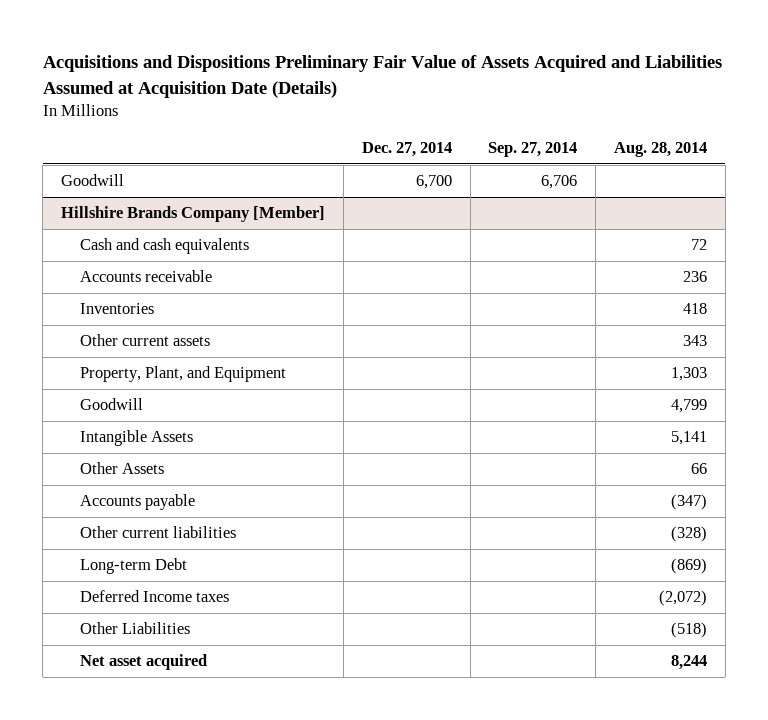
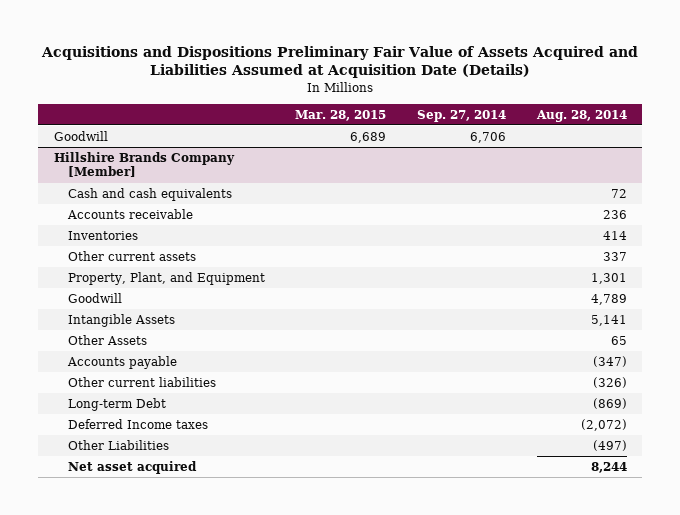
[361,142,452,158] Dec. 27, 2014 -> none
none -> [295,109,387,121] Mar. 28, 2015
[682,303,707,315] 418 -> [602,230,627,240] 414
[682,335,707,347] 343 -> [602,251,627,261] 337
[670,367,707,382] 1,303 -> [590,272,627,284] 1,301
[670,399,707,414] 4,799 -> [590,293,627,305] 4,789
[690,463,707,475] 66 -> [610,335,627,345] 65
[670,526,707,543] (328) -> [592,376,627,388] (326)
[670,622,707,639] (518) -> [592,439,627,451] (497)

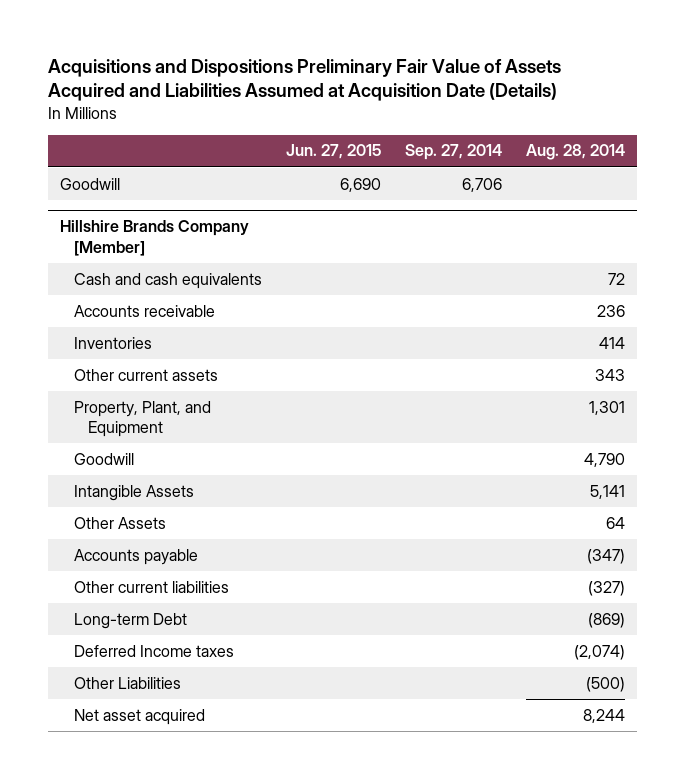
[295,109,387,121] Mar. 28, 2015 -> none
none -> [285,144,381,160] Jun. 27, 2015
[602,251,627,261] 337 -> [594,368,625,381] 343
[590,293,627,305] 4,789 -> [583,452,625,467] 4,790
[610,335,627,345] 65 -> [605,516,625,529] 64
[592,376,627,388] (326) -> [587,580,625,596] (327)
[580,418,627,431] (2,072) -> [573,644,625,660] (2,074)
[592,439,627,451] (497) -> [585,676,625,692] (500)

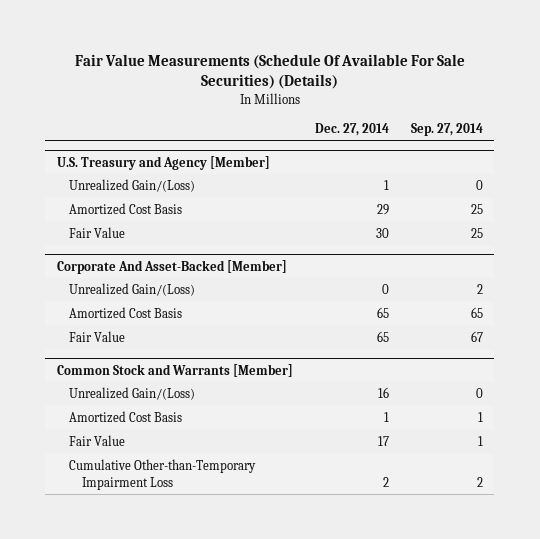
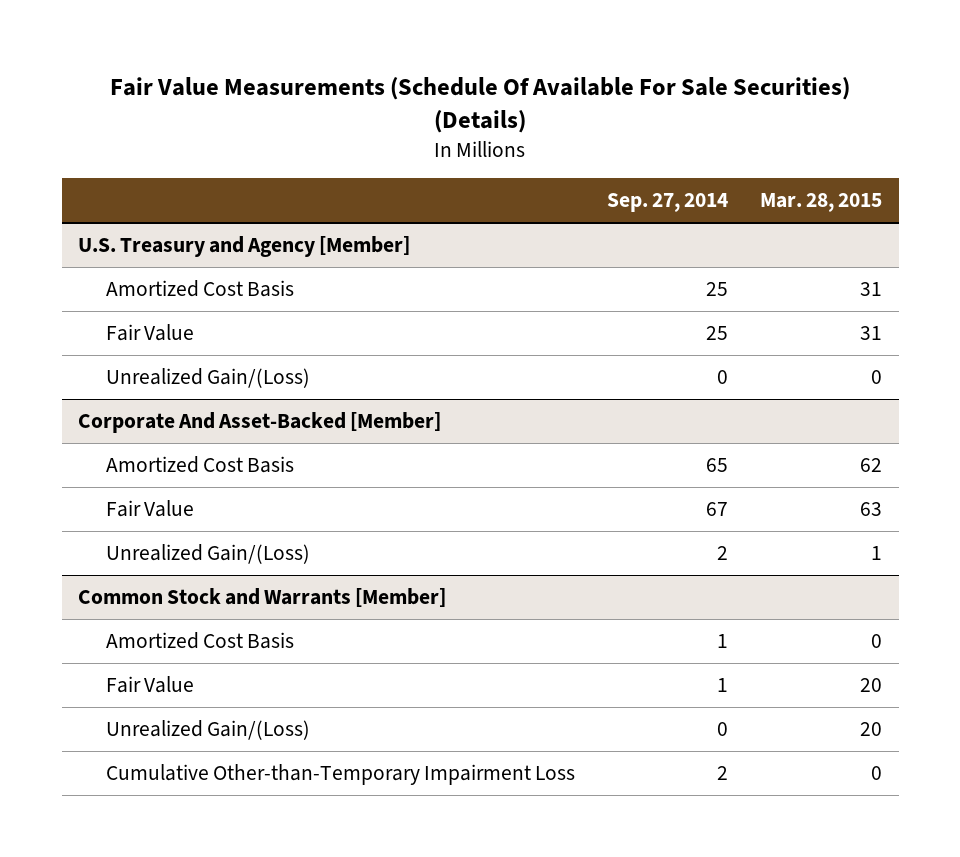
[314,123,389,137] Dec. 27, 2014 -> none
none -> [760,193,883,213] Mar. 28, 2015
[69,179,196,193] Unrealized Gain/(Loss) -> [105,367,310,388] Unrealized Gain/(Loss)
[69,283,196,297] Unrealized Gain/(Loss) -> [105,543,310,564] Unrealized Gain/(Loss)
[69,387,196,401] Unrealized Gain/(Loss) -> [105,719,310,740] Unrealized Gain/(Loss)

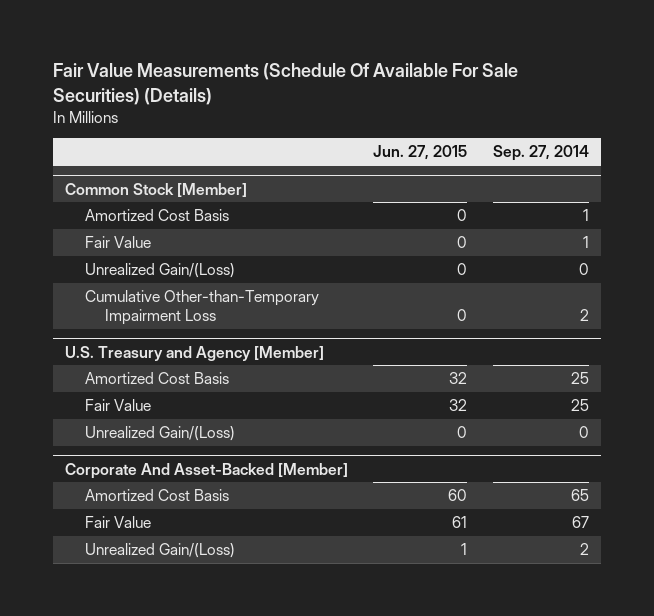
[760,193,883,213] Mar. 28, 2015 -> none
none -> [373,145,468,161] Jun. 27, 2015
none -> [65,182,248,197] Common Stock [Member]
none -> [85,209,230,222] Amortized Cost Basis
none -> [85,236,152,249] Fair Value
none -> [85,263,236,279] Unrealized Gain/(Loss)
none -> [85,290,320,326] Cumulative Other-than-Temporary Impairment Loss
[77,587,446,607] Common Stock and Warrants [Member] -> none
[105,631,294,649] Amortized Cost Basis -> none
[105,675,194,693] Fair Value -> none
[105,719,310,740] Unrealized Gain/(Loss) -> none
[105,763,575,785] Cumulative Other-than-Temporary Impairment Loss -> none

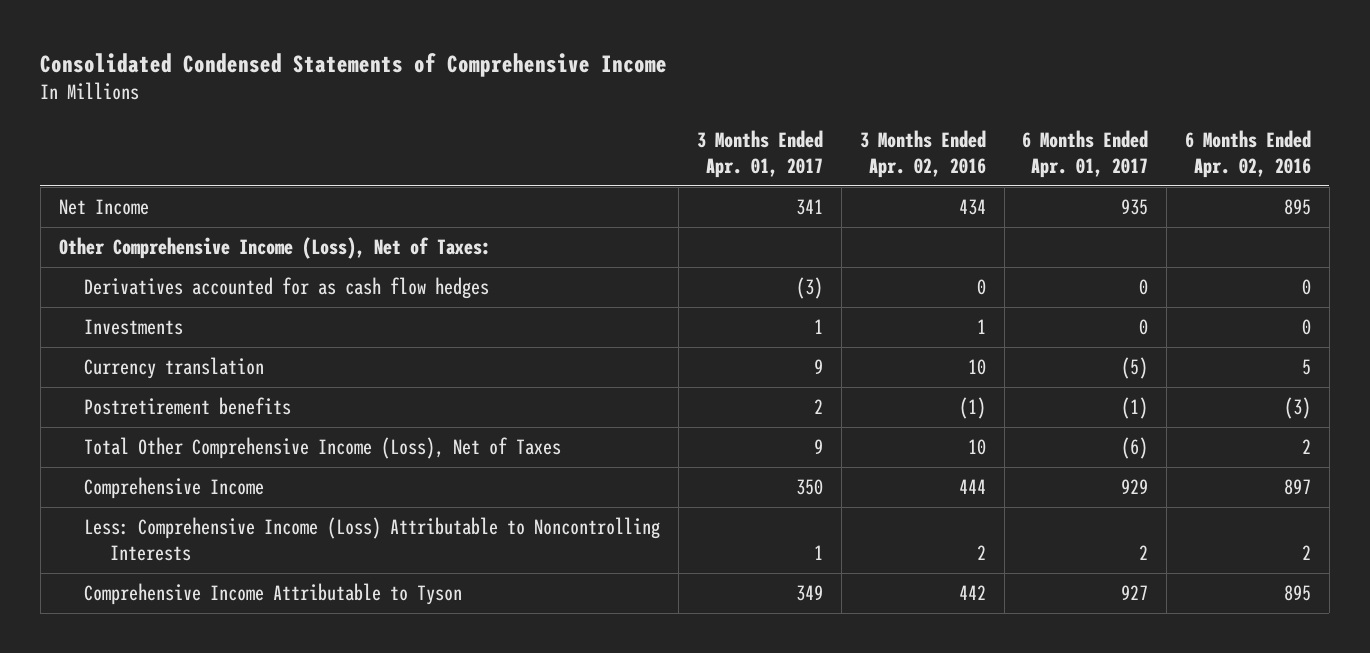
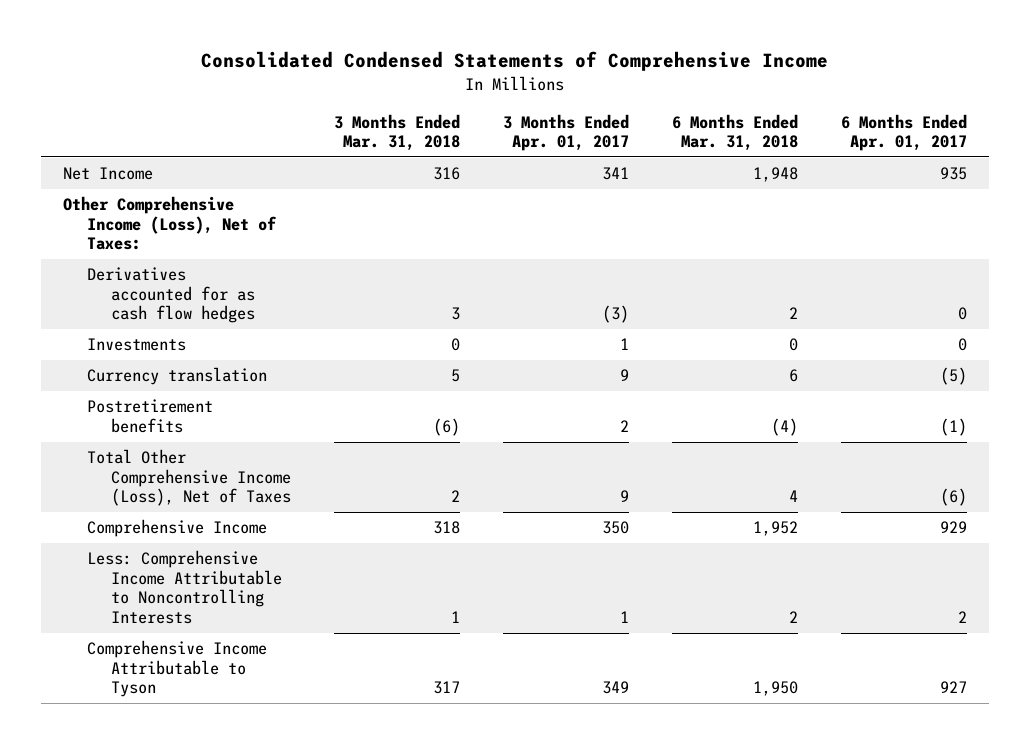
[859,129,986,178] 3 Months Ended Apr. 02, 2016 -> none
[1185,129,1312,178] 6 Months Ended Apr. 02, 2016 -> none
none -> [334,113,461,152] 3 Months Ended Mar. 31, 2018
none -> [672,113,799,152] 6 Months Ended Mar. 31, 2018
[84,517,661,561] Less: Comprehensive Income (Loss) Attributable to Noncontrolling Interests -> [86,550,282,625] Less: Comprehensive Income Attributable to Noncontrolling Interests

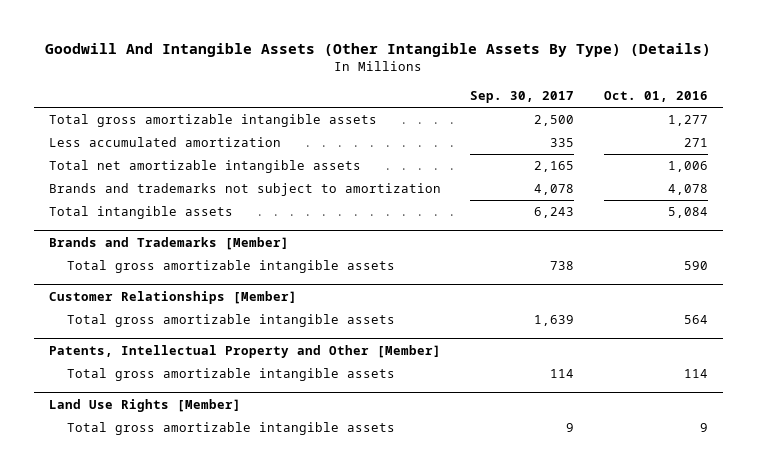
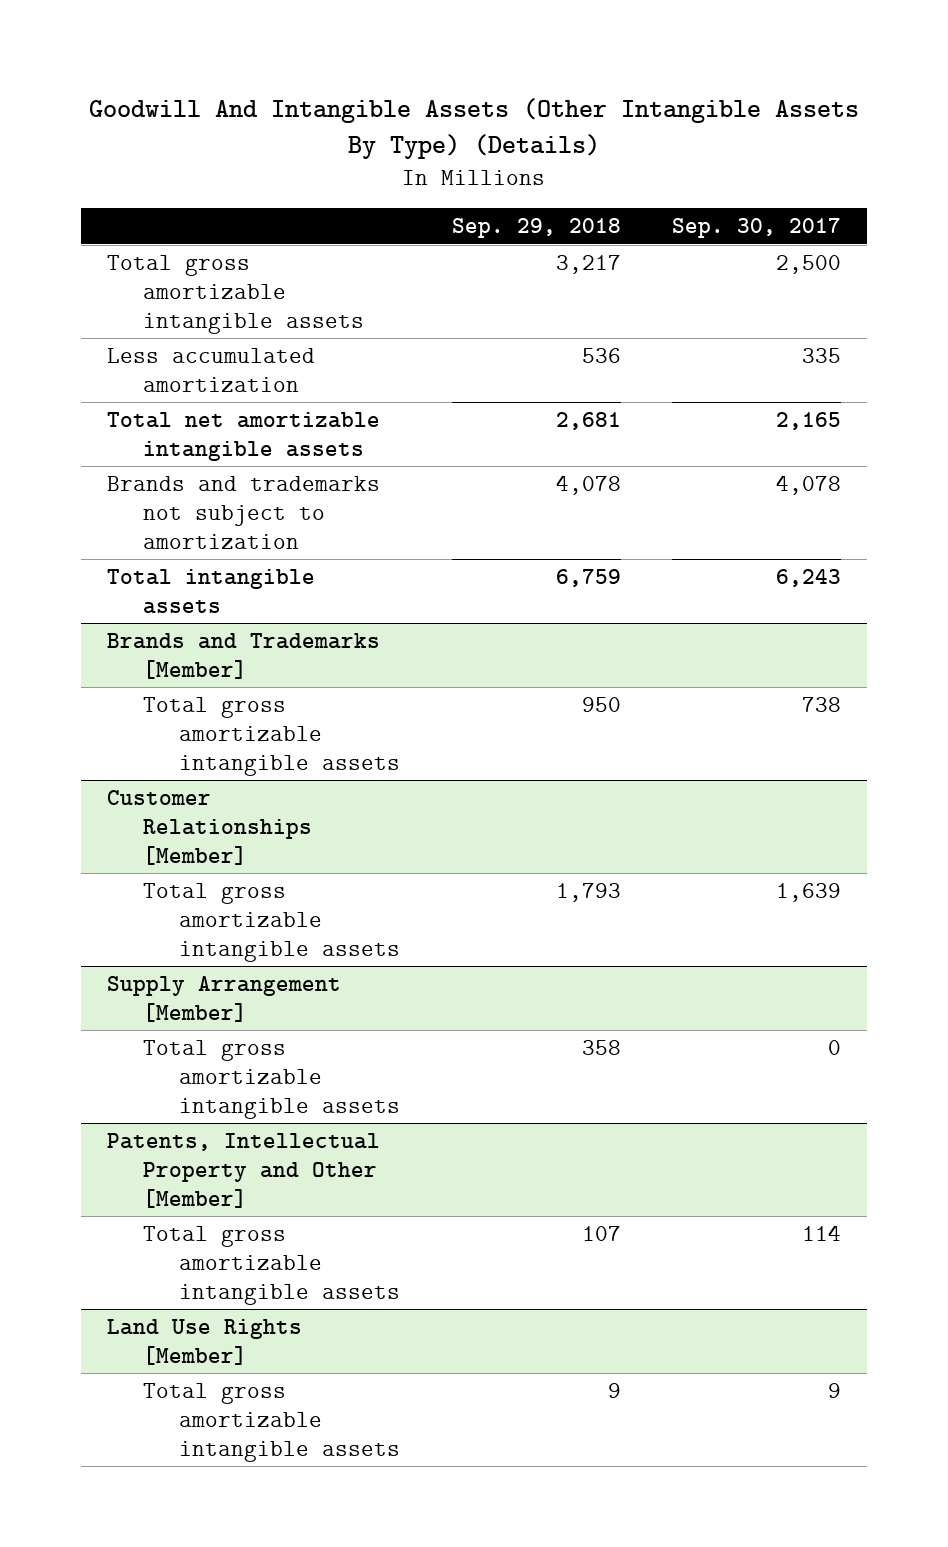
[604,90,709,102] Oct. 01, 2016 -> none
none -> [451,217,621,238] Sep. 29, 2018
none -> [106,975,341,1022] Supply Arrangement [Member]
none -> [142,1039,401,1119] Total gross amortizable intangible assets

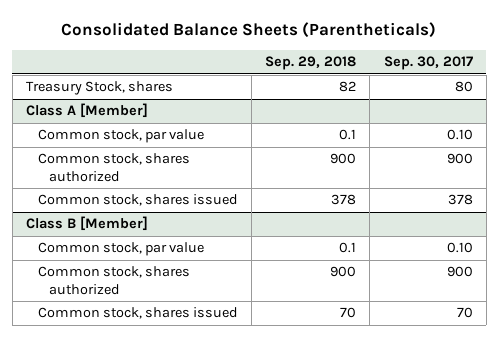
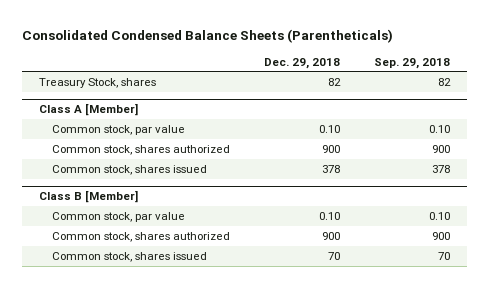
[61,22,437,39] Consolidated Balance Sheets (Parentheticals) -> [21,28,393,43] Consolidated Condensed Balance Sheets (Parentheticals)
[383,56,473,71] Sep. 30, 2017 -> none
none -> [263,57,340,69] Dec. 29, 2018
[339,129,357,141] 0.1 -> [428,125,450,134] 0.10
[339,242,357,254] 0.1 -> [428,212,450,221] 0.10

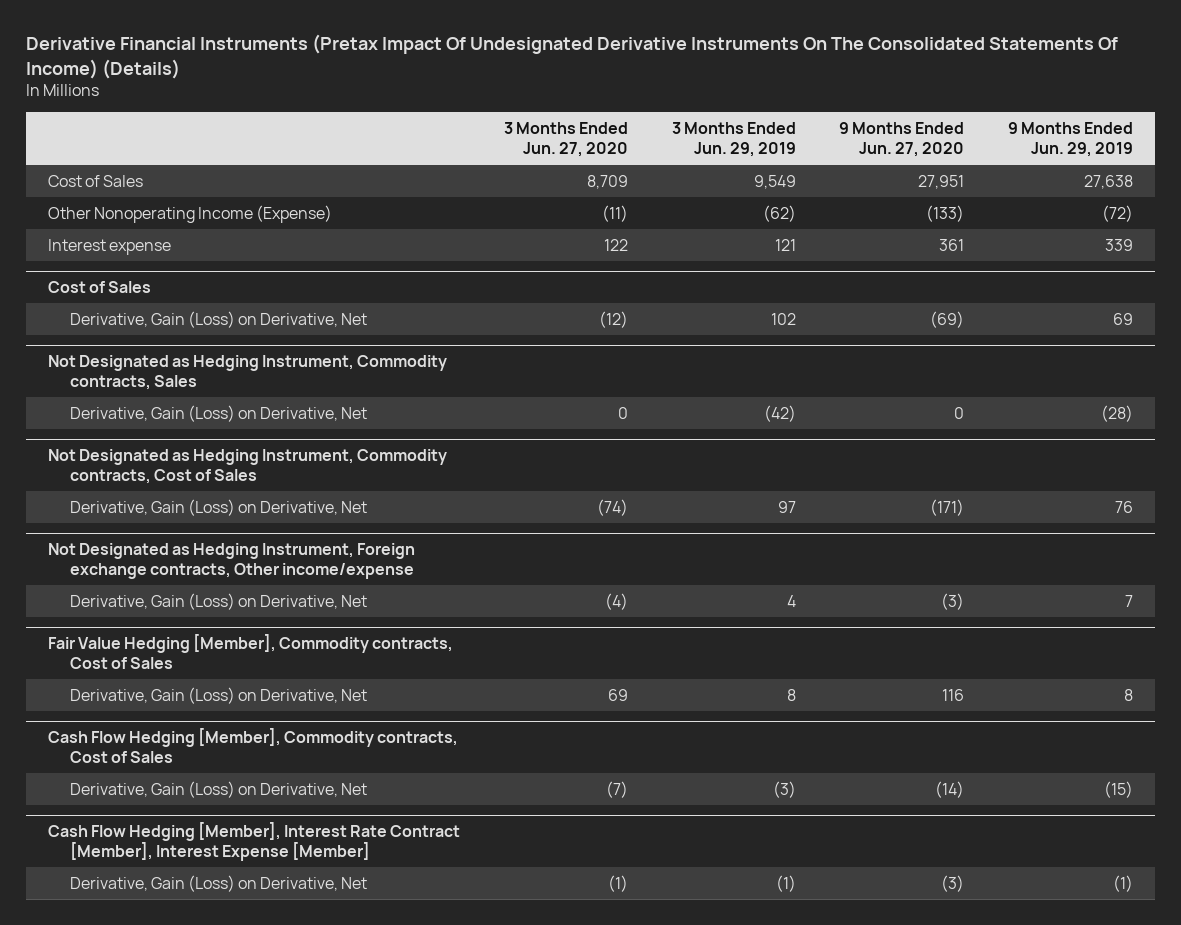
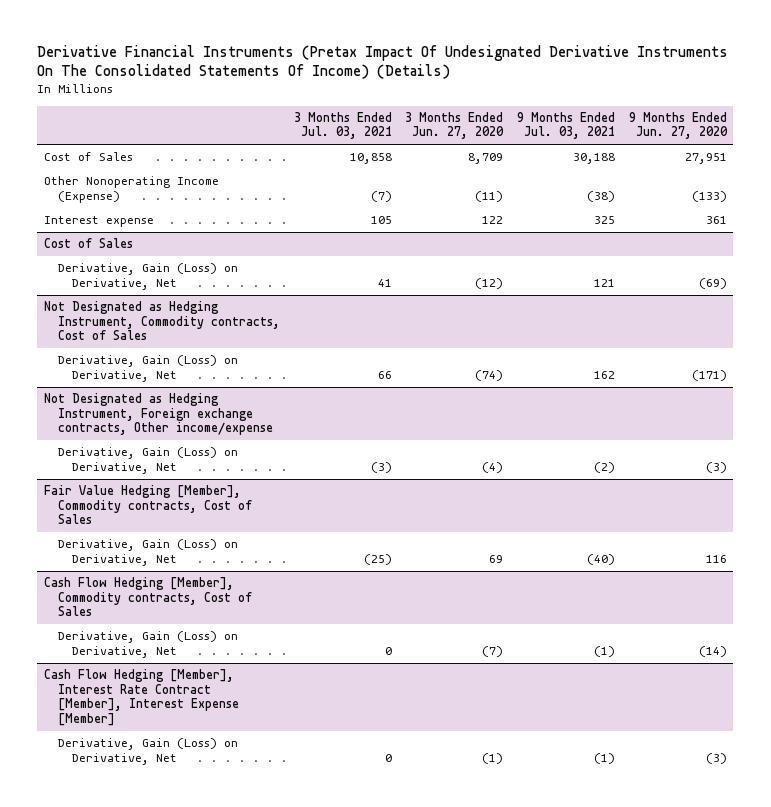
[671,121,796,158] 3 Months Ended Jun. 29, 2019 -> none
[1008,121,1134,158] 9 Months Ended Jun. 29, 2019 -> none
none -> [293,111,392,140] 3 Months Ended Jul. 03, 2021
none -> [516,111,615,140] 9 Months Ended Jul. 03, 2021
[47,354,447,391] Not Designated as Hedging Instrument, Commodity contracts, Sales -> none
[69,404,367,422] Derivative, Gain (Loss) on Derivative, Net -> none

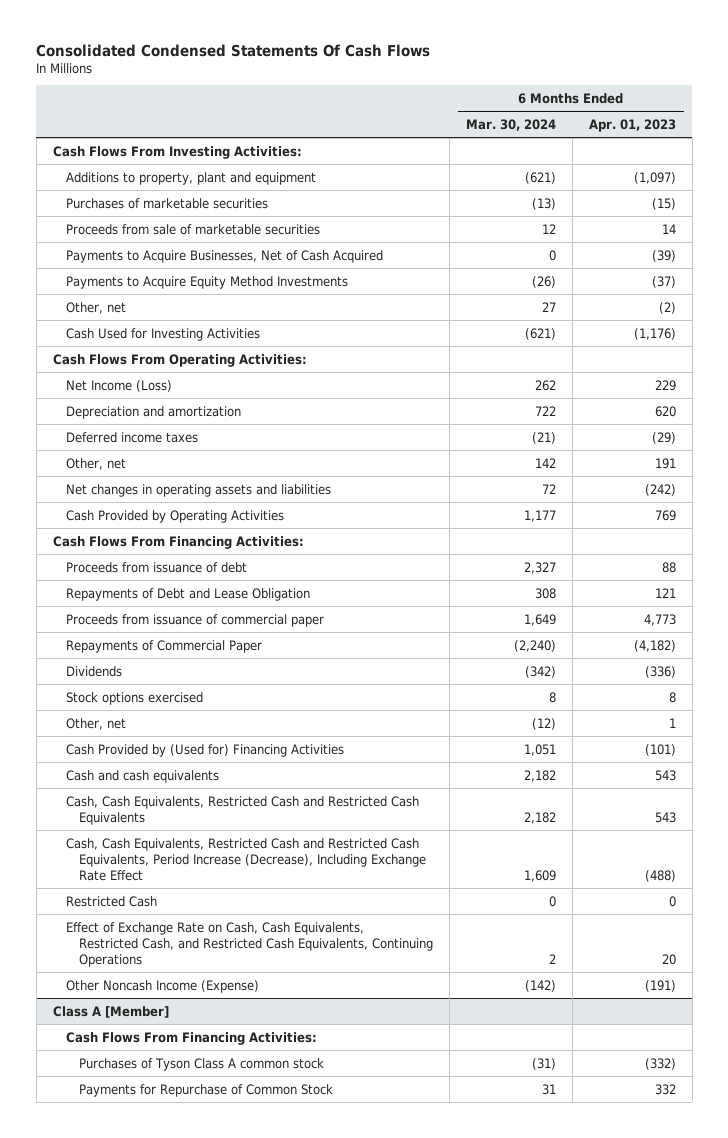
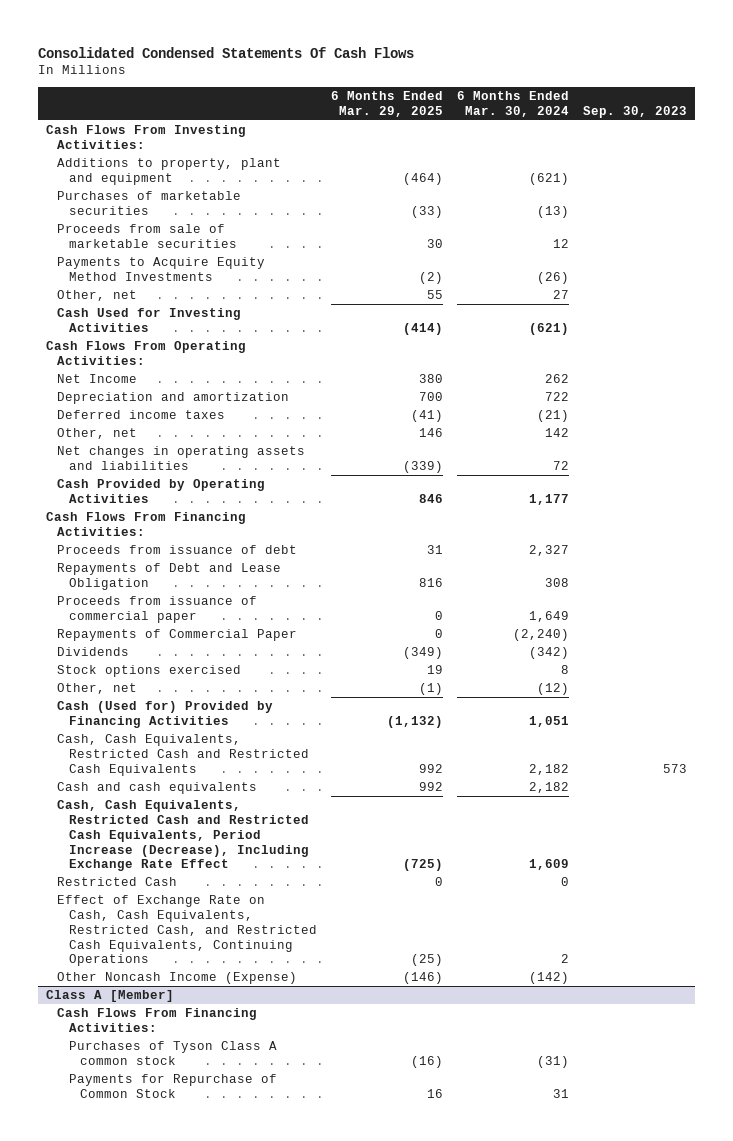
[588,118,676,132] Apr. 01, 2023 -> none
none -> [330,90,443,117] 6 Months Ended Mar. 29, 2025
none -> [583,105,688,118] Sep. 30, 2023
[66,249,384,263] Payments to Acquire Businesses, Net of Cash Acquired -> none
[66,379,173,392] Net Income (Loss) -> [57,374,138,384] Net Income
[66,743,345,757] Cash Provided by (Used for) Financing Activities -> [57,701,274,728] Cash (Used for) Provided by Financing Activities
[66,769,220,783] Cash and cash equivalents -> [57,782,258,795] Cash and cash equivalents

